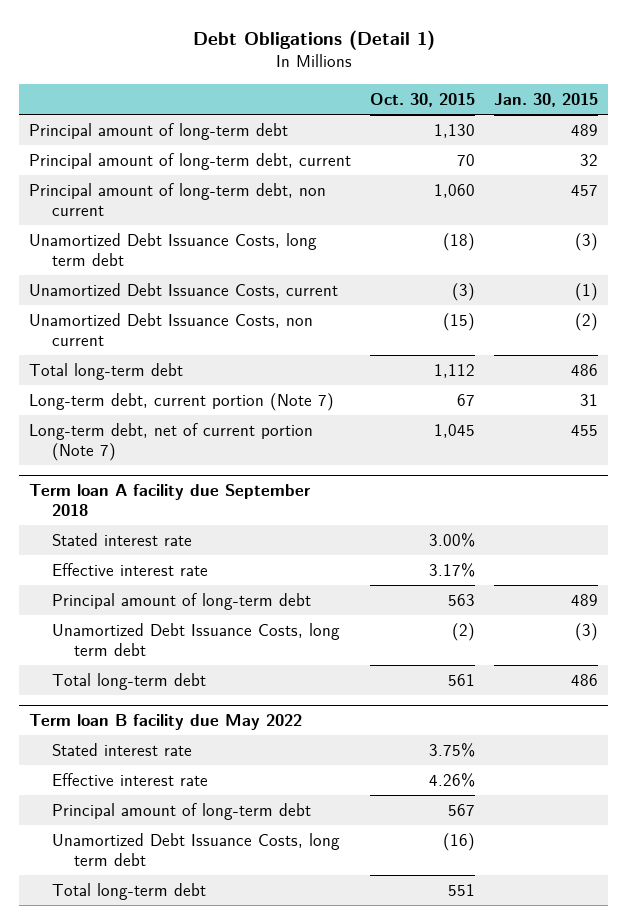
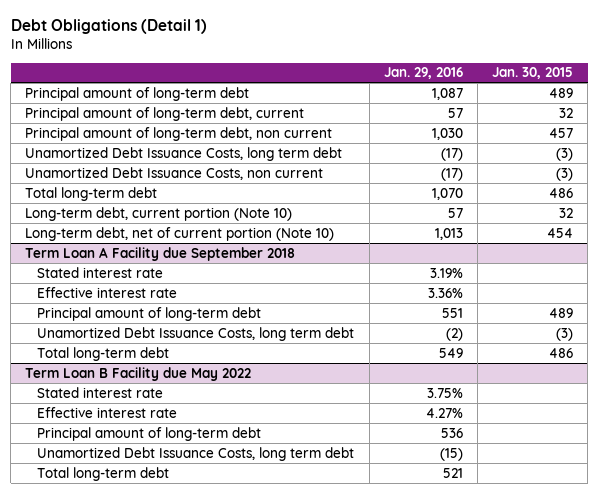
[370,92,476,107] Oct. 30, 2015 -> none
none -> [383,67,463,80] Jan. 29, 2016
[29,282,339,298] Unamortized Debt Issuance Costs, current -> none
[575,312,599,331] (2) -> [556,167,574,181] (3)
[29,392,335,411] Long-term debt, current portion (Note 7) -> [25,206,293,221] Long-term debt, current portion (Note 10)
[580,393,599,406] 31 -> [559,207,574,218] 32
[29,422,314,461] Long-term debt, net of current portion (Note 7) -> [25,226,335,241] Long-term debt, net of current portion (Note 10)
[571,423,599,436] 455 -> [547,227,574,238] 454
[29,483,312,517] Term loan A facility due September 2018 -> [25,246,296,261] Term Loan A Facility due September 2018
[29,713,303,730] Term loan B facility due May 2022 -> [25,366,252,381] Term Loan B Facility due May 2022

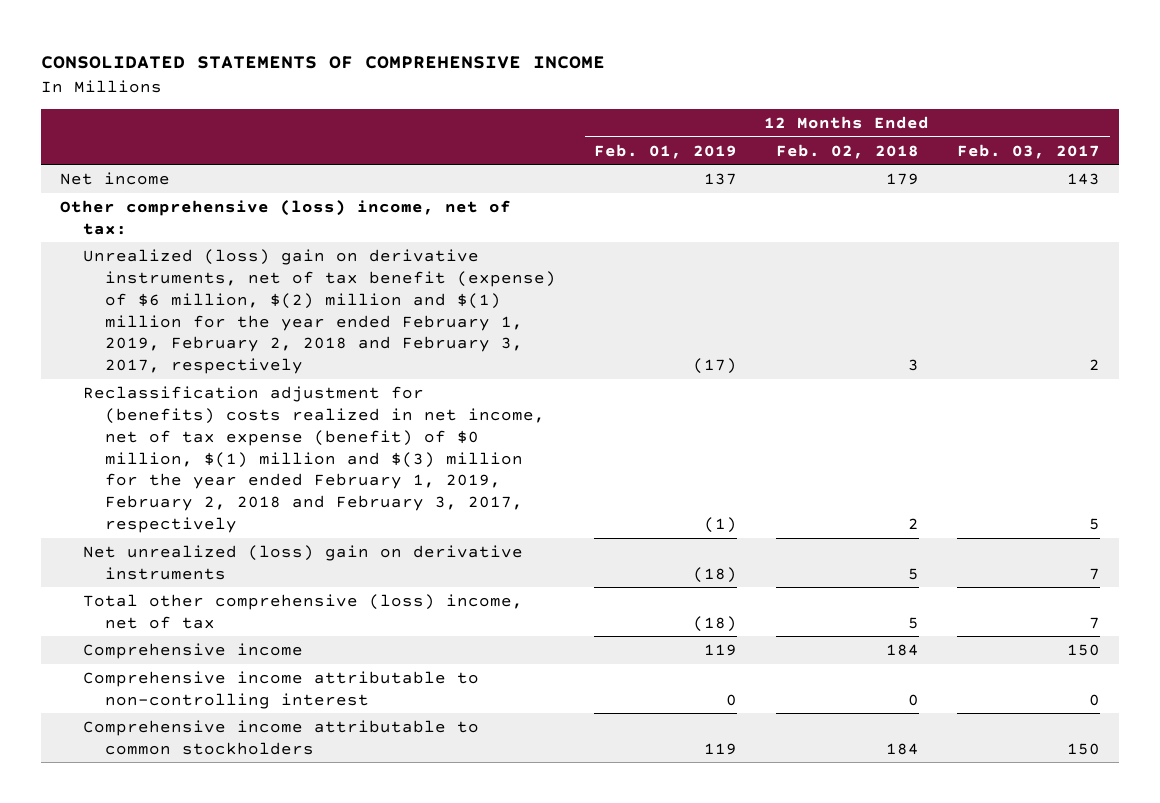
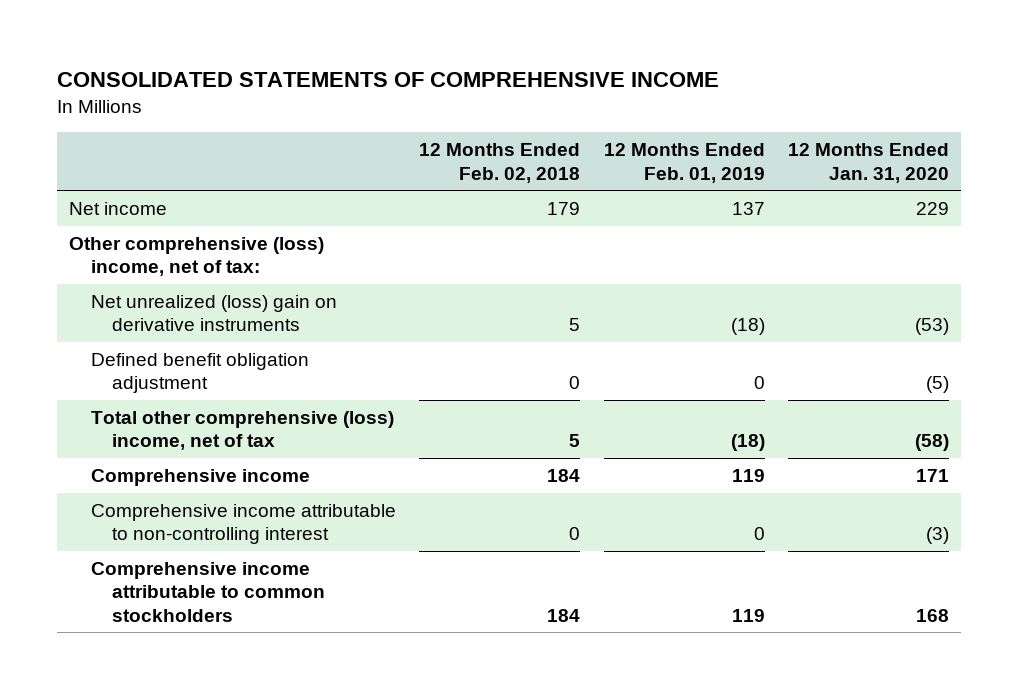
[957,143,1101,159] Feb. 03, 2017 -> none
none -> [788,143,950,183] 12 Months Ended Jan. 31, 2020
[82,248,556,375] Unrealized (loss) gain on derivative instruments, net of tax benefit (expense) of $6 million, $(2) million and $(1) million for the year ended February 1, 2019, February 2, 2018 and February 3, 2017, respectively -> none
[82,385,545,534] Reclassification adjustment for (benefits) costs realized in net income, net of tax expense (benefit) of $0 million, $(1) million and $(3) million for the year ended February 1, 2019, February 2, 2018 and February 3, 2017, respectively -> none
none -> [90,352,309,394] Defined benefit obligation adjustment

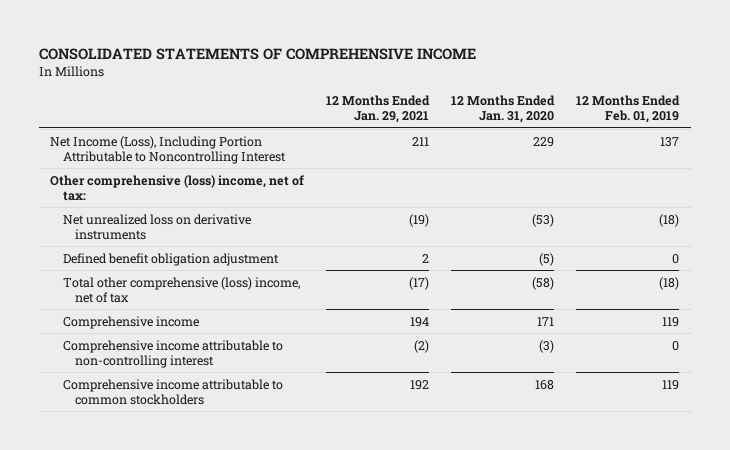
[419,143,581,183] 12 Months Ended Feb. 02, 2018 -> none
none -> [326,95,431,124] 12 Months Ended Jan. 29, 2021
[69,201,168,215] Net income -> [50,135,286,164] Net Income (Loss), Including Portion Attributable to Noncontrolling Interest
[90,294,337,332] Net unrealized (loss) gain on derivative instruments -> [62,213,251,240] Net unrealized loss on derivative instruments

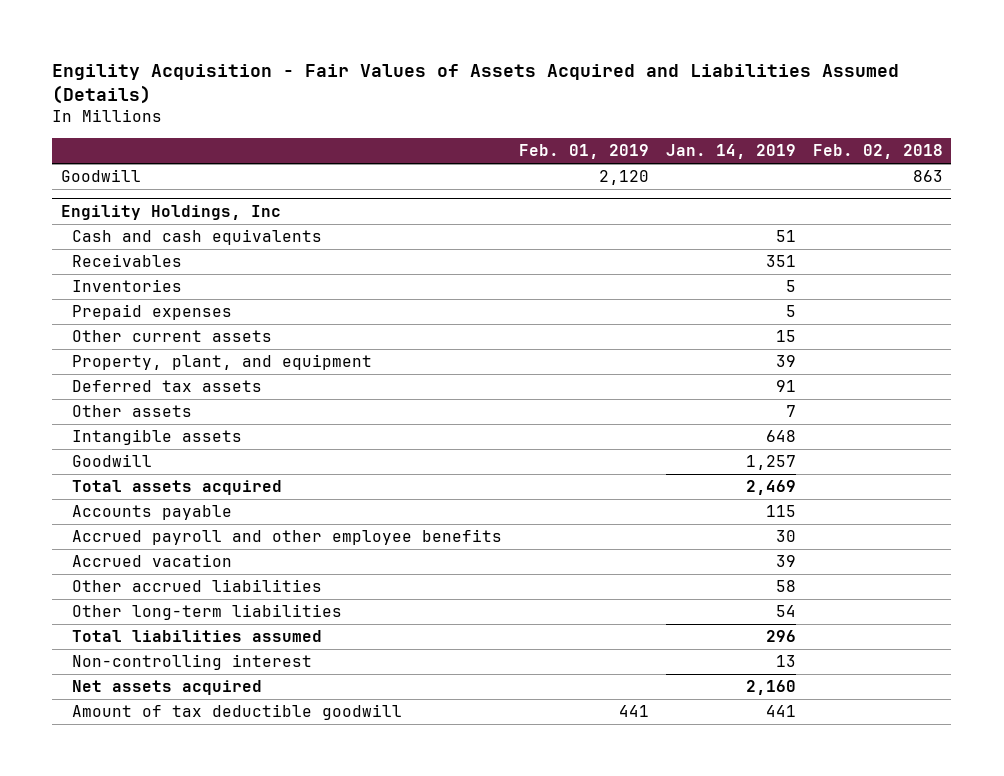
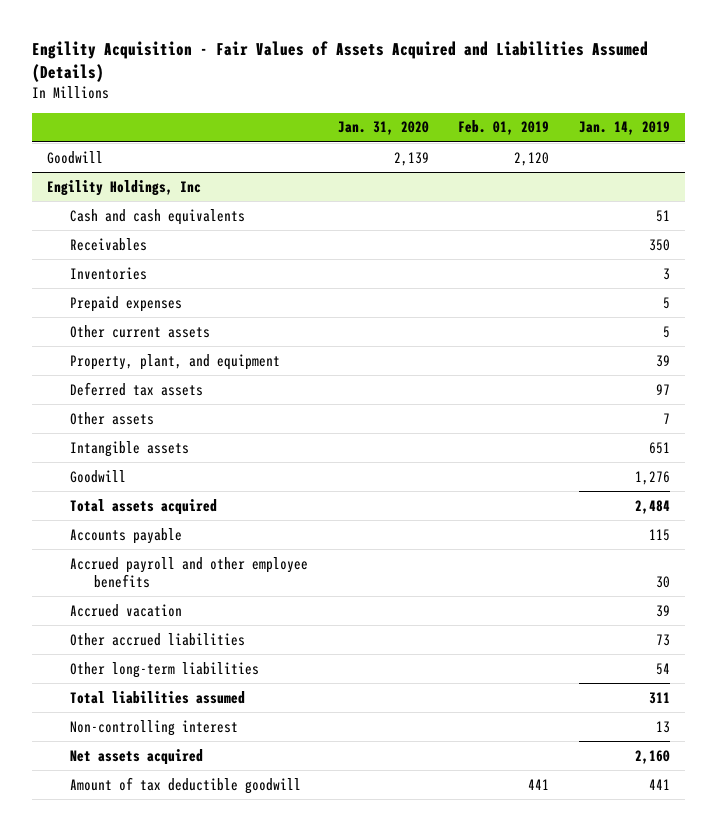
[813,144,944,160] Feb. 02, 2018 -> none
none -> [337,121,429,136] Jan. 31, 2020
[766,255,797,268] 351 -> [649,238,671,251] 350
[786,280,797,293] 5 -> [663,267,671,280] 3
[776,330,797,343] 15 -> [663,325,671,338] 5
[776,380,797,393] 91 -> [656,383,671,395] 97
[766,430,797,443] 648 -> [649,441,671,454] 651
[746,455,797,471] 1,257 -> [635,470,671,485] 1,276
[746,480,797,496] 2,469 -> [635,499,671,514] 2,484
[776,580,797,593] 58 -> [656,633,671,646] 73
[766,630,797,643] 296 -> [649,691,671,704] 311

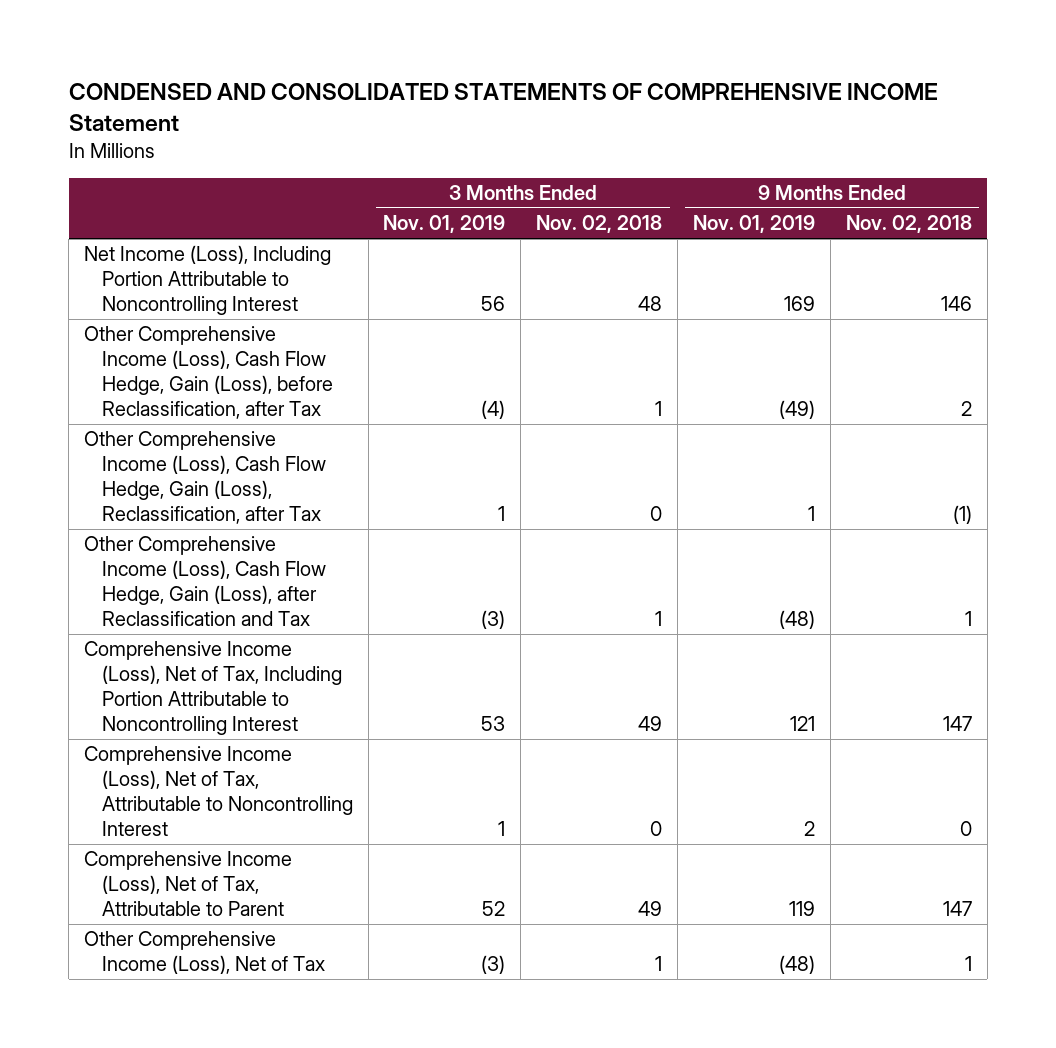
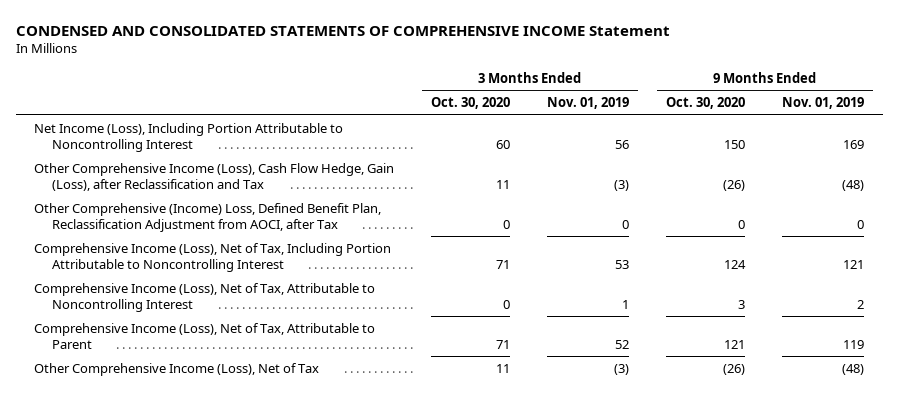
[536,215,663,234] Nov. 02, 2018 -> none
[845,215,972,234] Nov. 02, 2018 -> none
none -> [431,97,511,110] Oct. 30, 2020
none -> [666,97,746,110] Oct. 30, 2020
[83,326,333,420] Other Comprehensive Income (Loss), Cash Flow Hedge, Gain (Loss), before Reclassification, after Tax -> none
[83,431,326,525] Other Comprehensive Income (Loss), Cash Flow Hedge, Gain (Loss), Reclassification, after Tax -> none
none -> [34,202,382,232] Other Comprehensive (Income) Loss, Defined Benefit Plan, Reclassification Adjustment from AOCI, after Tax

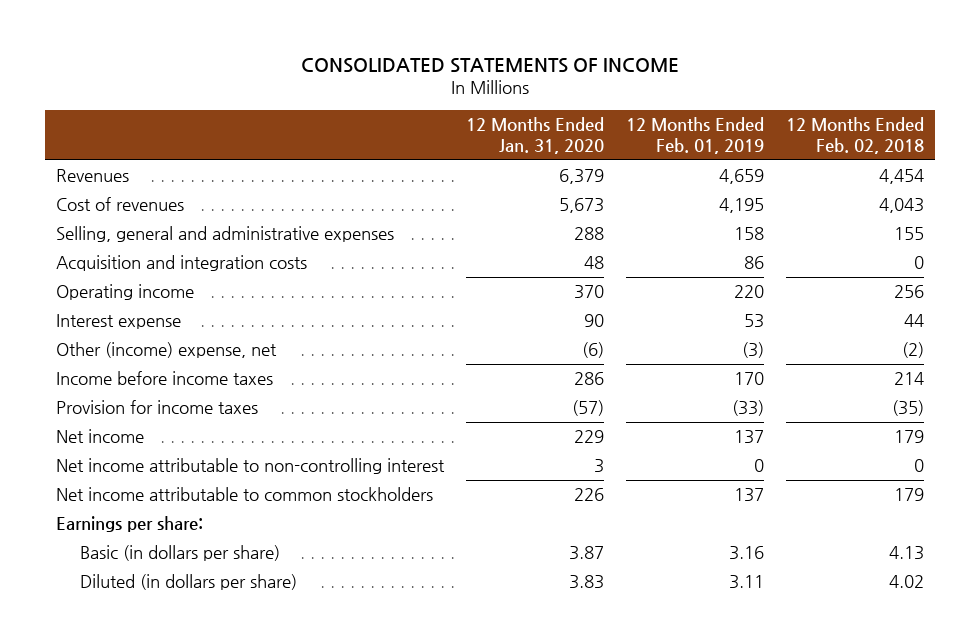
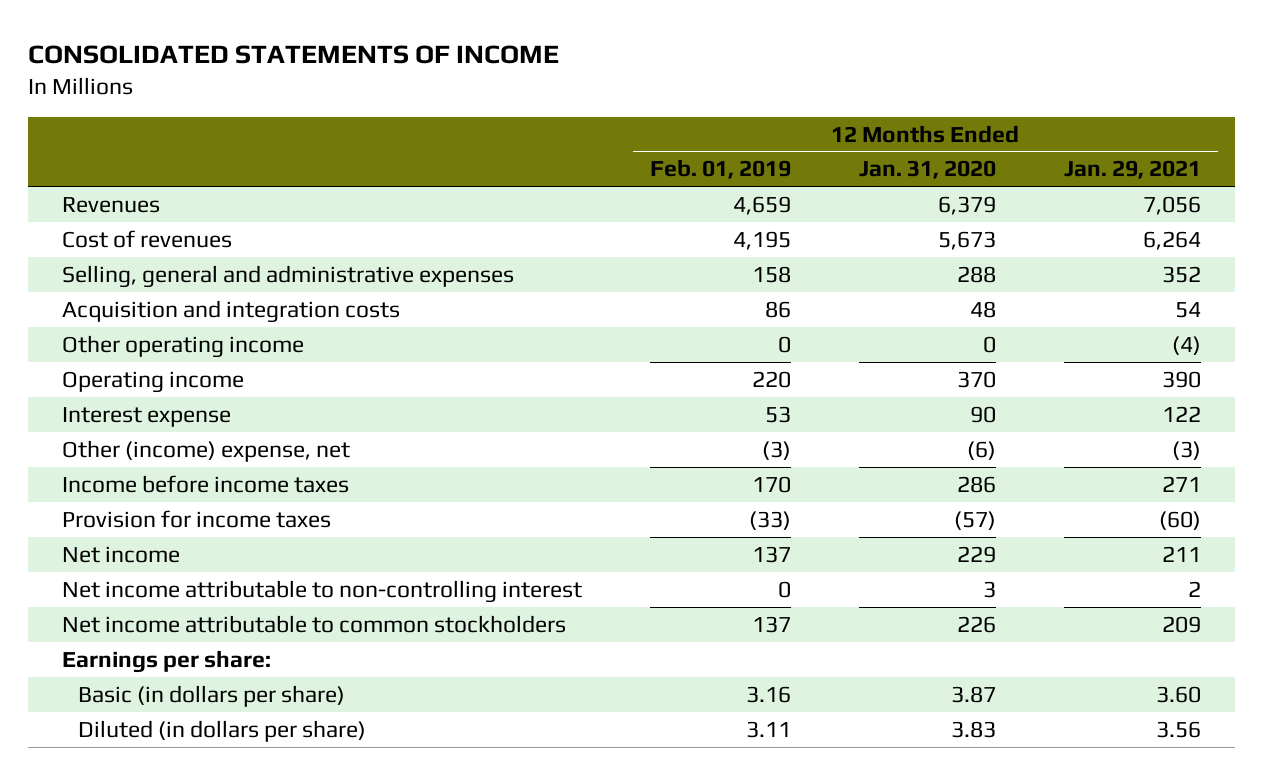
[786,117,925,155] 12 Months Ended Feb. 02, 2018 -> none
none -> [1064,160,1202,180] Jan. 29, 2021
none -> [61,334,304,358] Other operating income

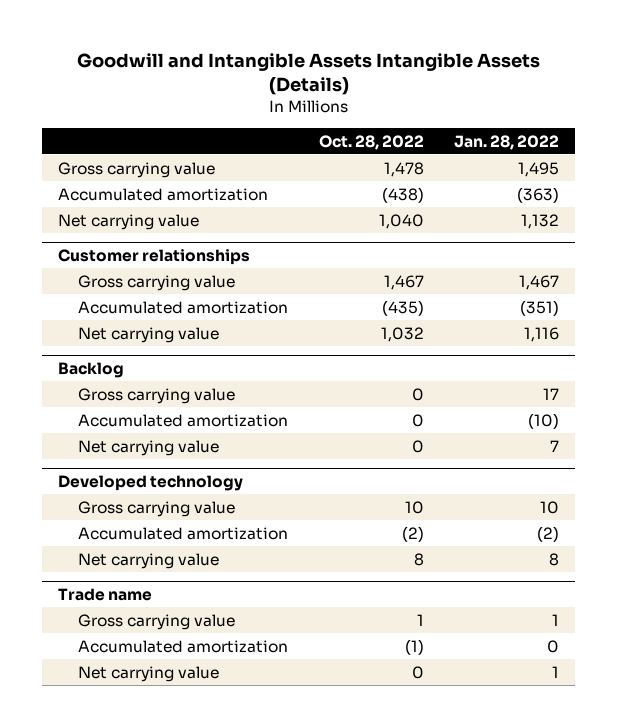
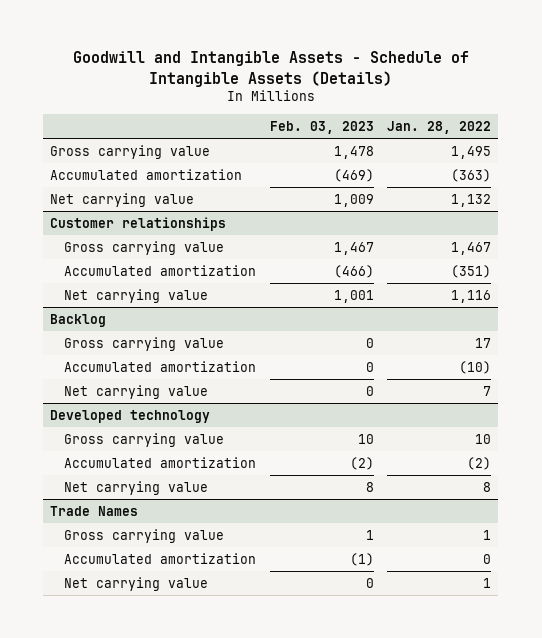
[76,52,540,96] Goodwill and Intangible Assets Intangible Assets (Details) -> [72,51,469,87] Goodwill and Intangible Assets - Schedule of Intangible Assets (Details)
[318,134,424,150] Oct. 28, 2022 -> none
none -> [269,120,374,134] Feb. 03, 2023
[57,587,152,601] Trade name -> [50,505,139,516] Trade Names

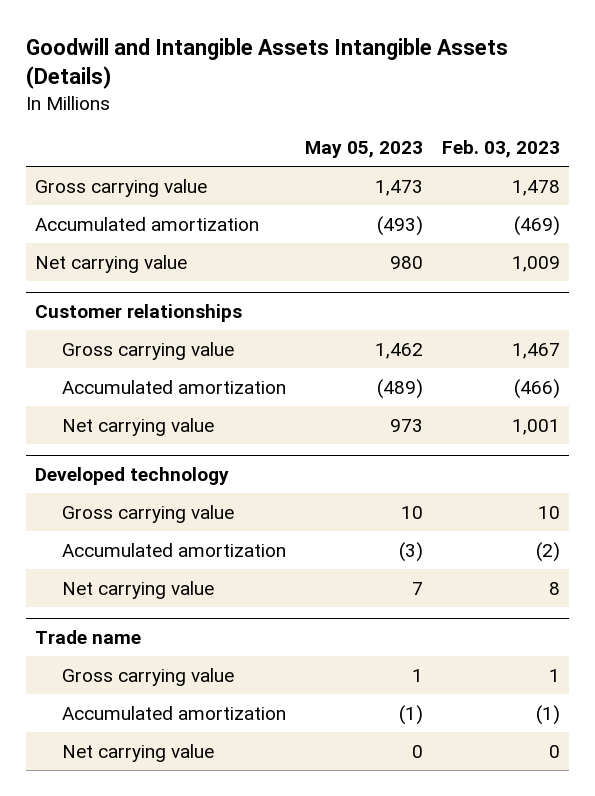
[72,51,469,87] Goodwill and Intangible Assets - Schedule of Intangible Assets (Details) -> [25,38,508,90] Goodwill and Intangible Assets Intangible Assets (Details)
[387,120,492,134] Jan. 28, 2022 -> none
none -> [304,140,423,158] May 05, 2023
[50,313,107,327] Backlog -> none
[63,336,224,351] Gross carrying value -> none
[63,360,256,372] Accumulated amortization -> none
[63,384,208,399] Net carrying value -> none
[50,505,139,516] Trade Names -> [35,630,142,645] Trade name

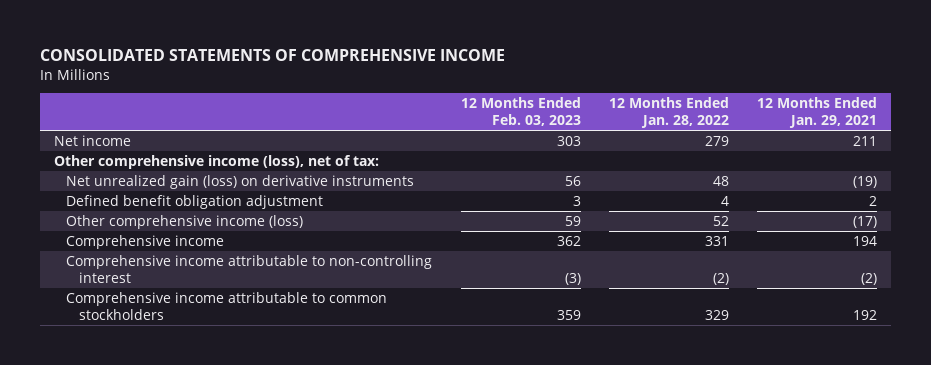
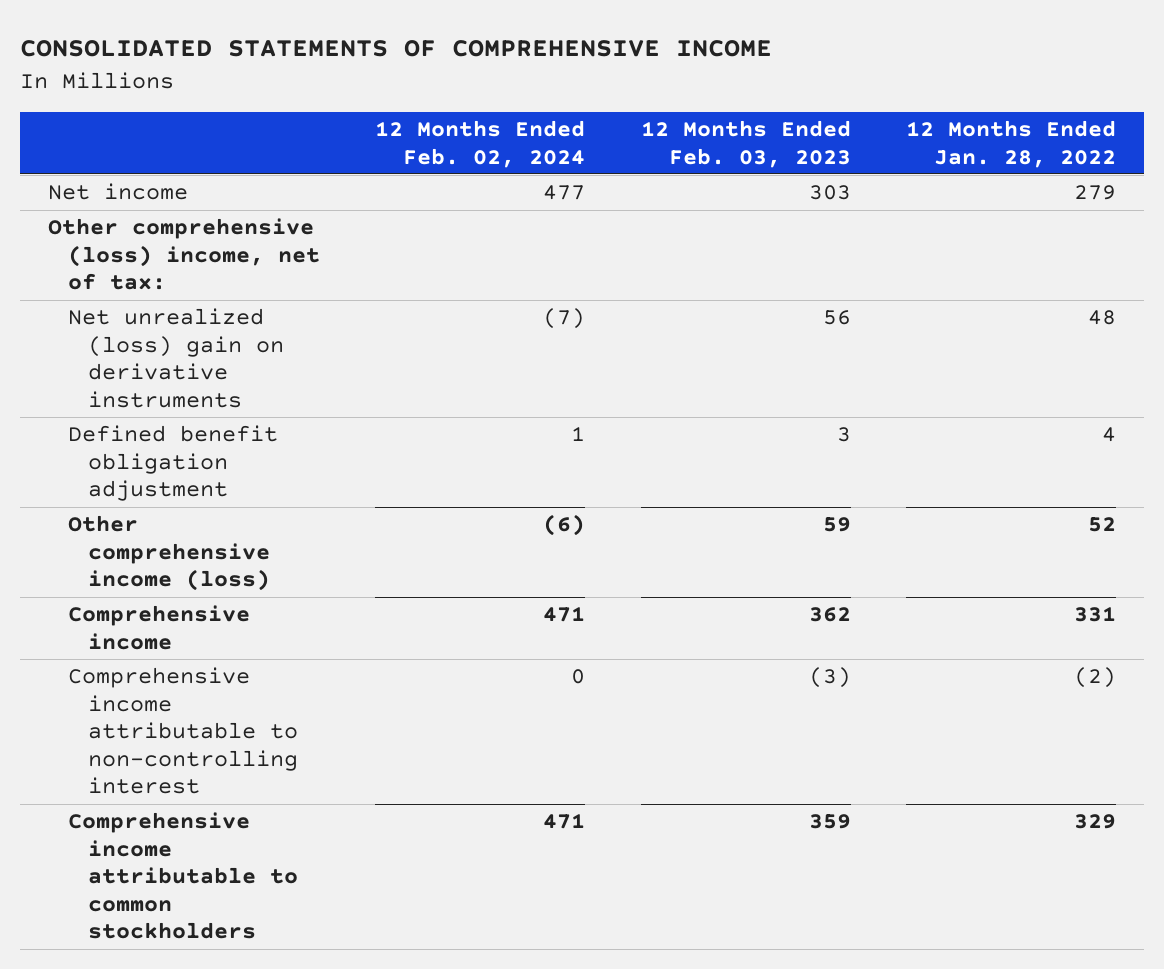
[757,97,878,128] 12 Months Ended Jan. 29, 2021 -> none
none -> [375,120,586,168] 12 Months Ended Feb. 02, 2024
[54,154,380,169] Other comprehensive income (loss), net of tax: -> [47,218,320,291] Other comprehensive (loss) income, net of tax:
[66,174,415,189] Net unrealized gain (loss) on derivative instruments -> [67,308,285,408] Net unrealized (loss) gain on derivative instruments

